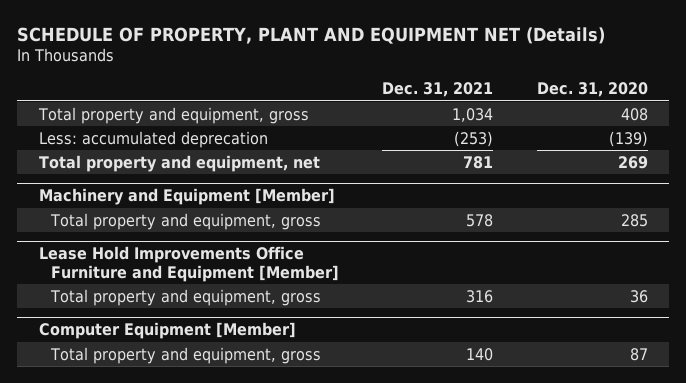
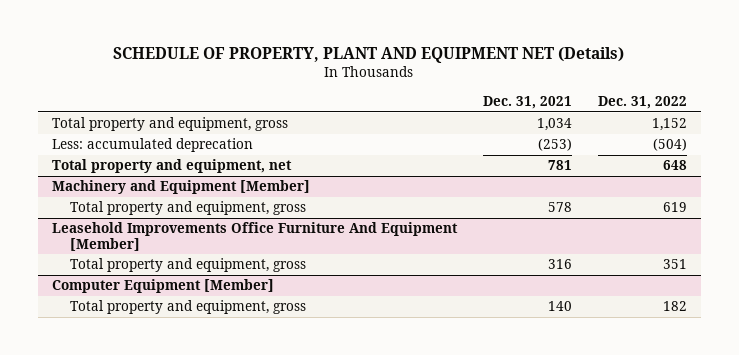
[536,82,648,98] Dec. 31, 2020 -> none
none -> [598,95,688,109] Dec. 31, 2022
[38,246,340,282] Lease Hold Improvements Office Furniture and Equipment [Member] -> [51,222,458,251] Leasehold Improvements Office Furniture And Equipment [Member]

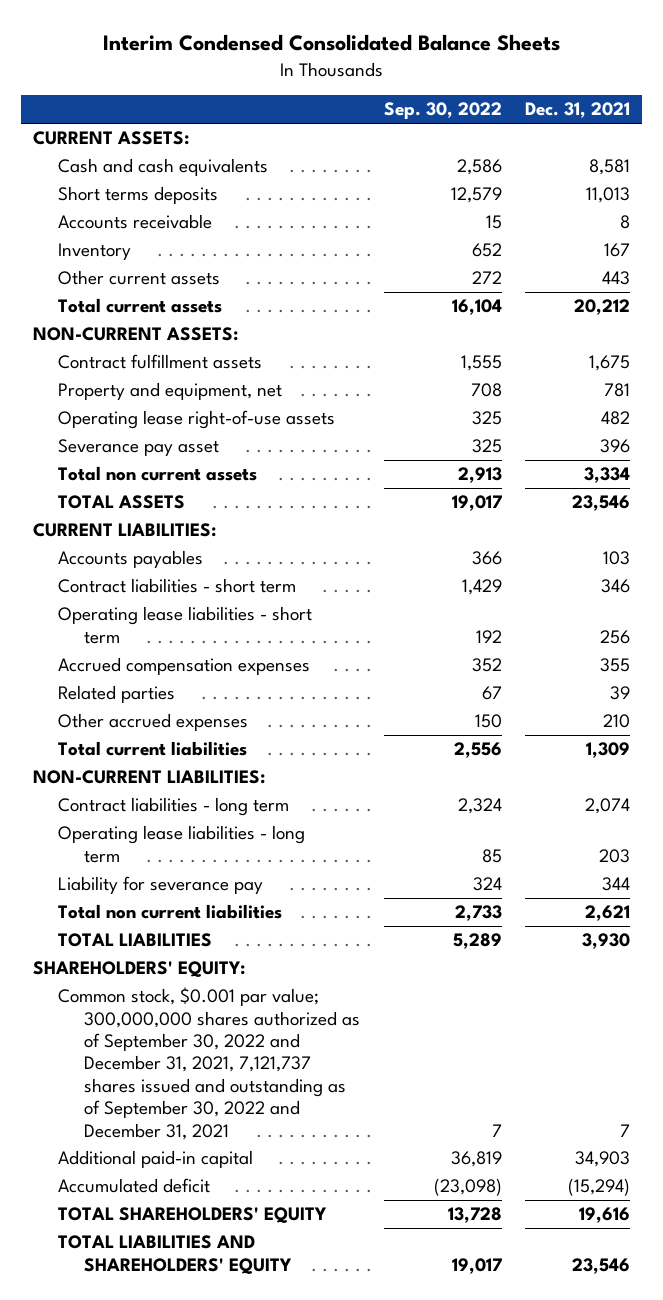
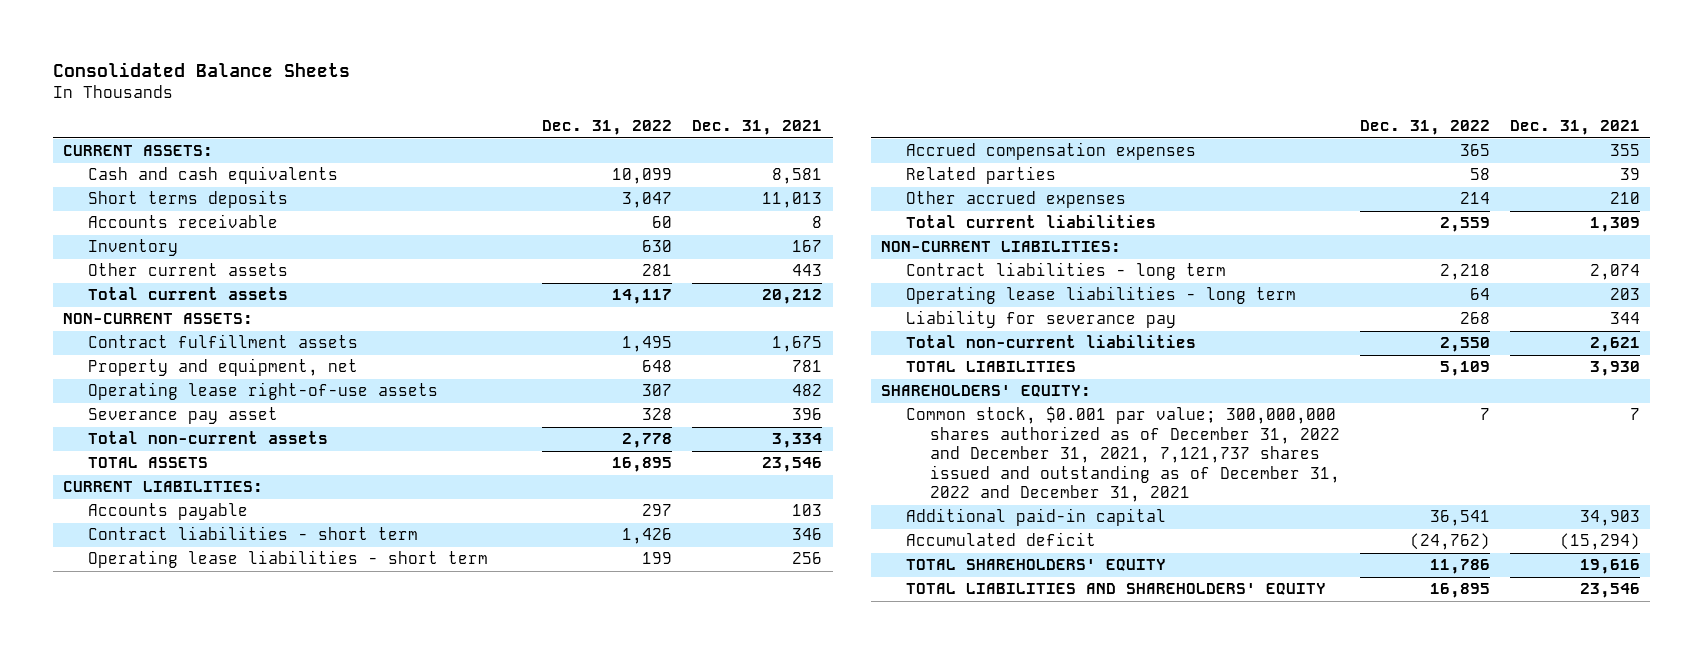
[102,34,560,52] Interim Condensed Consolidated Balance Sheets -> [53,62,351,78] Consolidated Balance Sheets
[383,102,502,120] Sep. 30, 2022 -> none
none -> [542,119,673,135] Dec. 31, 2022
[58,466,258,482] Total non current assets -> [87,431,328,445] Total non-current assets
[58,550,204,569] Accounts payables -> [87,503,248,521] Accounts payable
[58,904,283,920] Total non current liabilities -> [905,335,1196,349] Total non-current liabilities
[58,987,360,1140] Common stock, $0.001 par value; 300,000,000 shares authorized as of September 30, 2022 and December 31, 2021, 7,121,737 shares issued and outstanding as of September 30, 2022 and December 31, 2021 -> [905,406,1340,503] Common stock, $0.001 par value; 300,000,000 shares authorized as of December 31, 2022 and December 31, 2021, 7,121,737 shares issued and outstanding as of December 31, 2022 and December 31, 2021

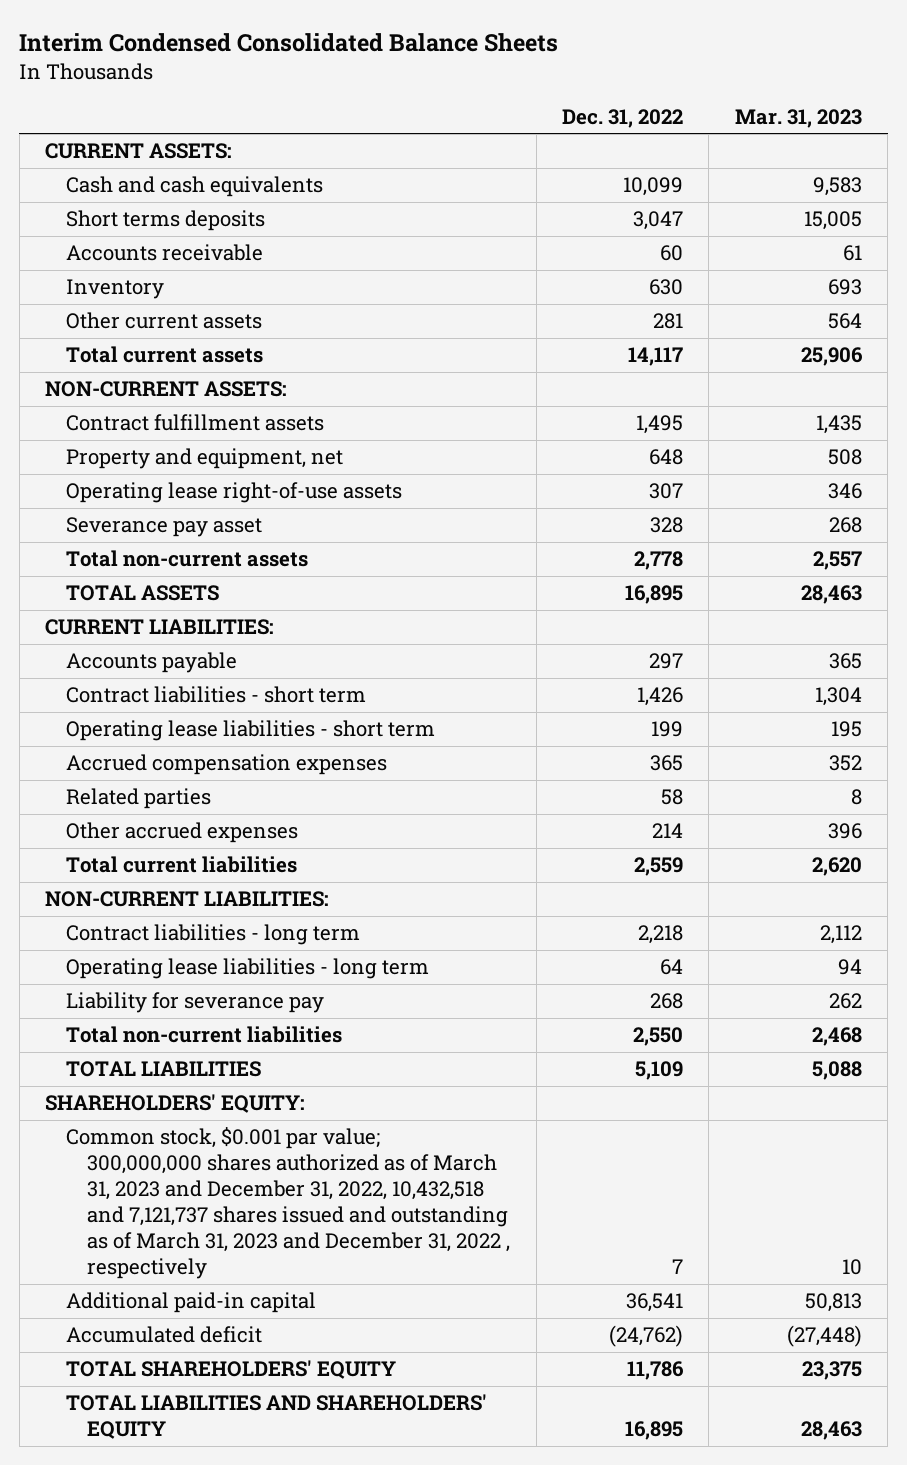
[53,62,351,78] Consolidated Balance Sheets -> [19,33,559,53] Interim Condensed Consolidated Balance Sheets
[692,119,823,135] Dec. 31, 2021 -> none
none -> [734,108,862,128] Mar. 31, 2023
[905,406,1340,503] Common stock, $0.001 par value; 300,000,000 shares authorized as of December 31, 2022 and December 31, 2021, 7,121,737 shares issued and outstanding as of December 31, 2022 and December 31, 2021 -> [66,1127,511,1280] Common stock, $0.001 par value; 300,000,000 shares authorized as of March 31, 2023 and December 31, 2022, 10,432,518 and 7,121,737 shares issued and outstanding as of March 31, 2023 and December 31, 2022 , respectively

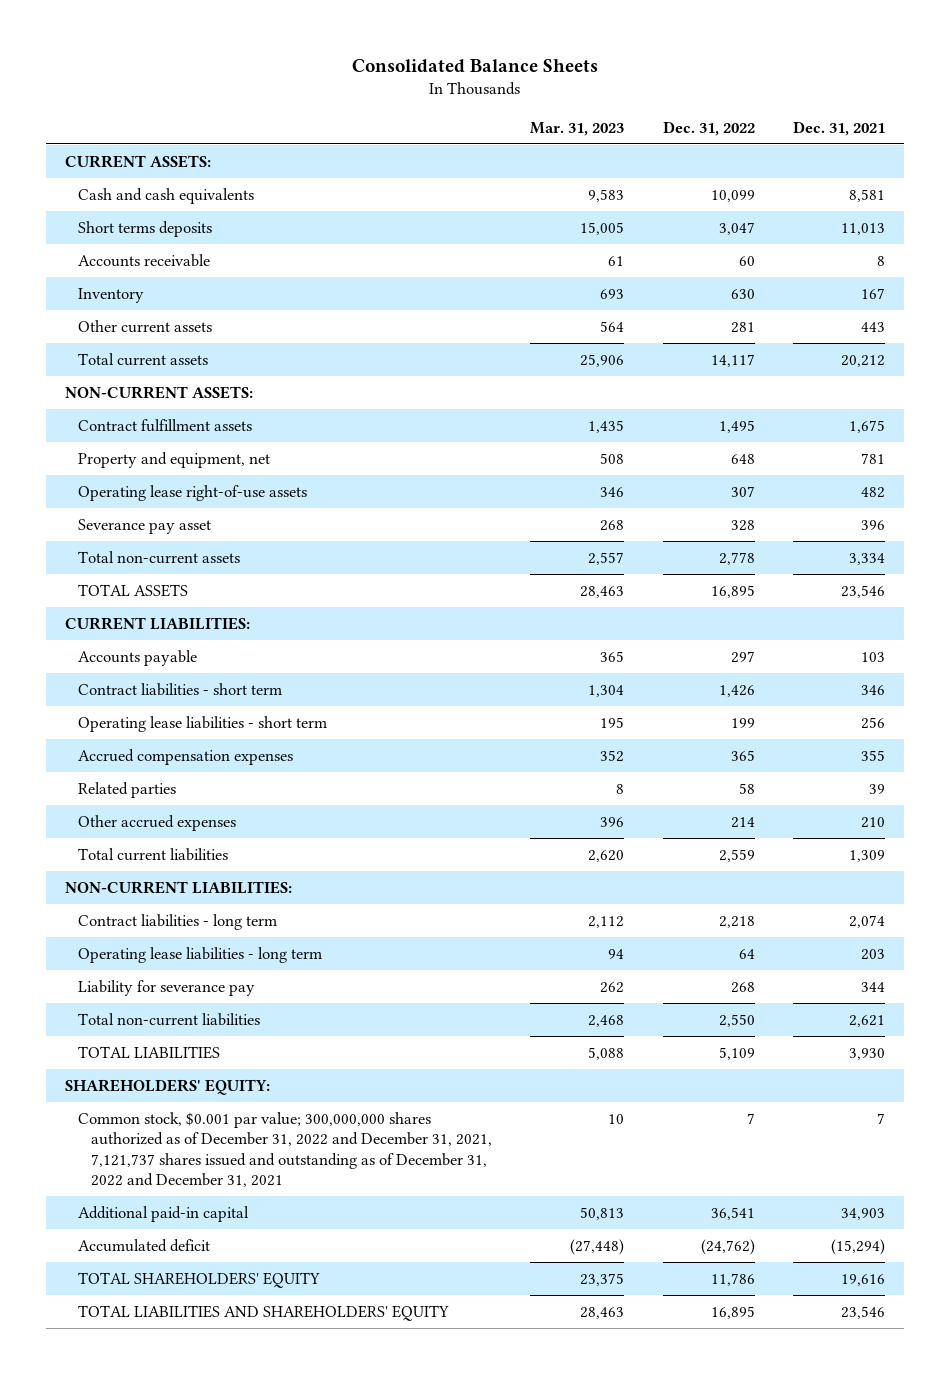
[19,33,559,53] Interim Condensed Consolidated Balance Sheets -> [352,58,599,73] Consolidated Balance Sheets
none -> [793,120,886,136] Dec. 31, 2021
[66,1127,511,1280] Common stock, $0.001 par value; 300,000,000 shares authorized as of March 31, 2023 and December 31, 2022, 10,432,518 and 7,121,737 shares issued and outstanding as of March 31, 2023 and December 31, 2022 , respectively -> [78,1112,492,1187] Common stock, $0.001 par value; 300,000,000 shares authorized as of December 31, 2022 and December 31, 2021, 7,121,737 shares issued and outstanding as of December 31, 2022 and December 31, 2021

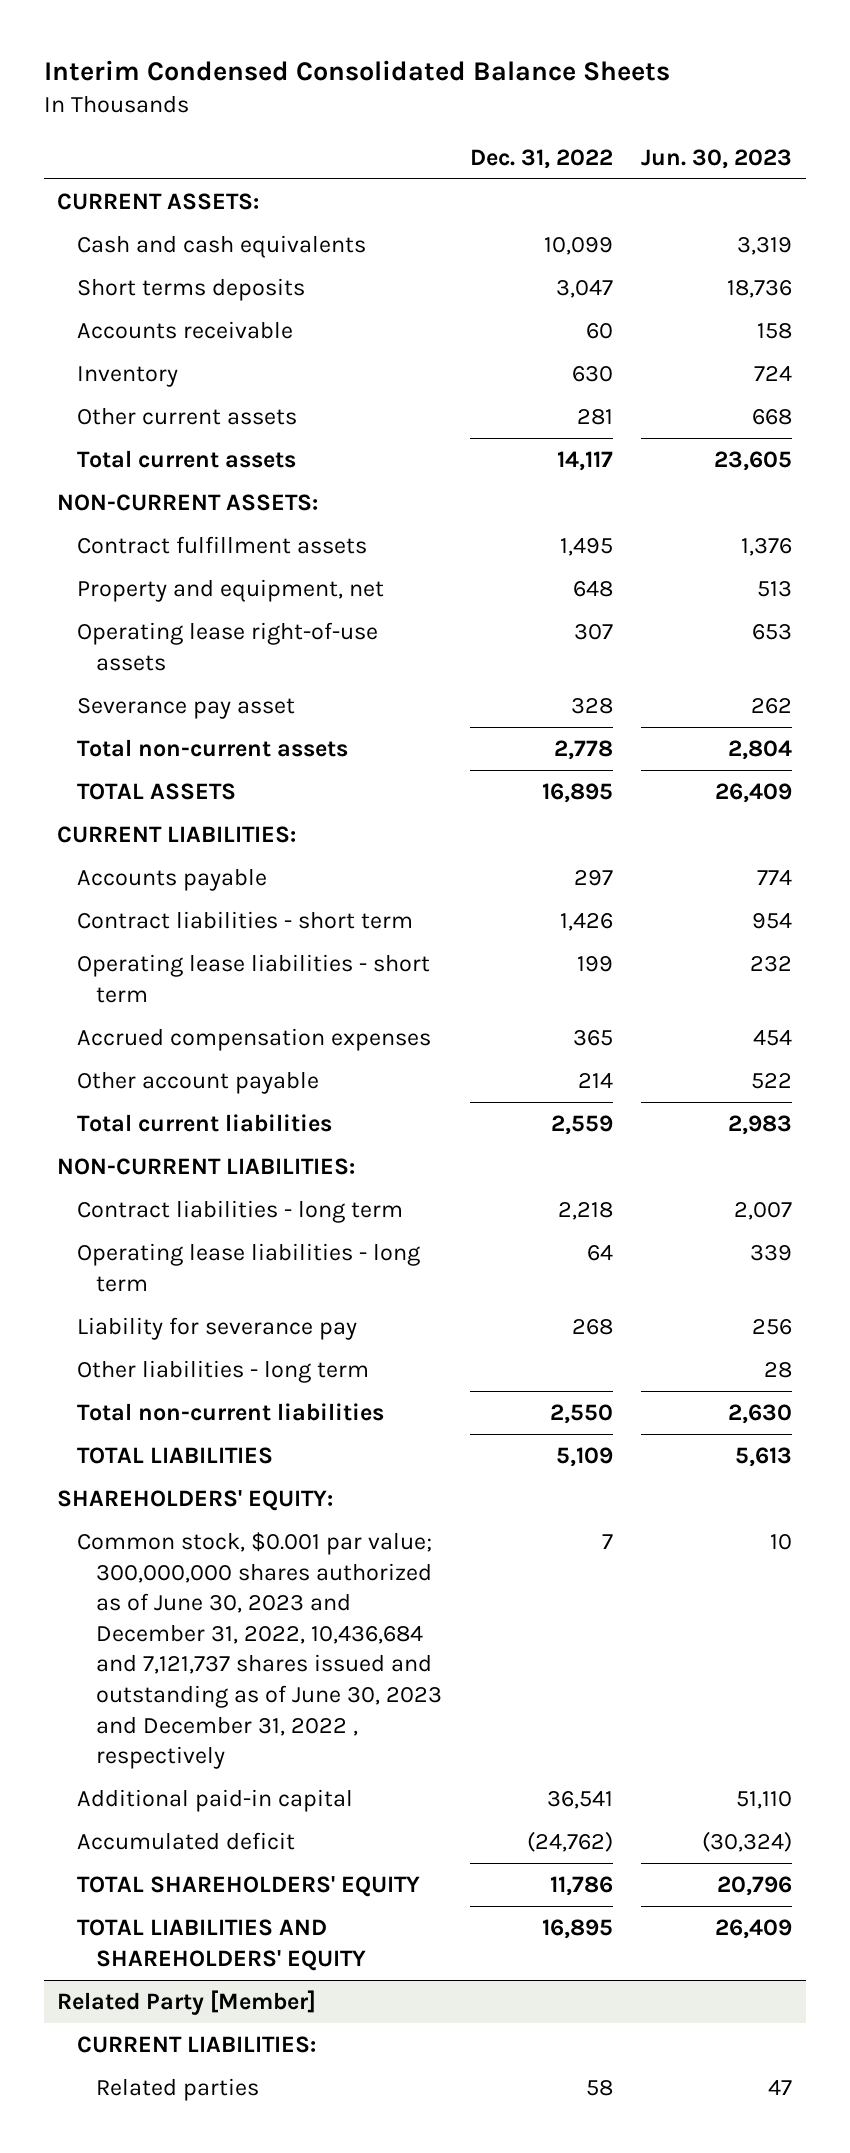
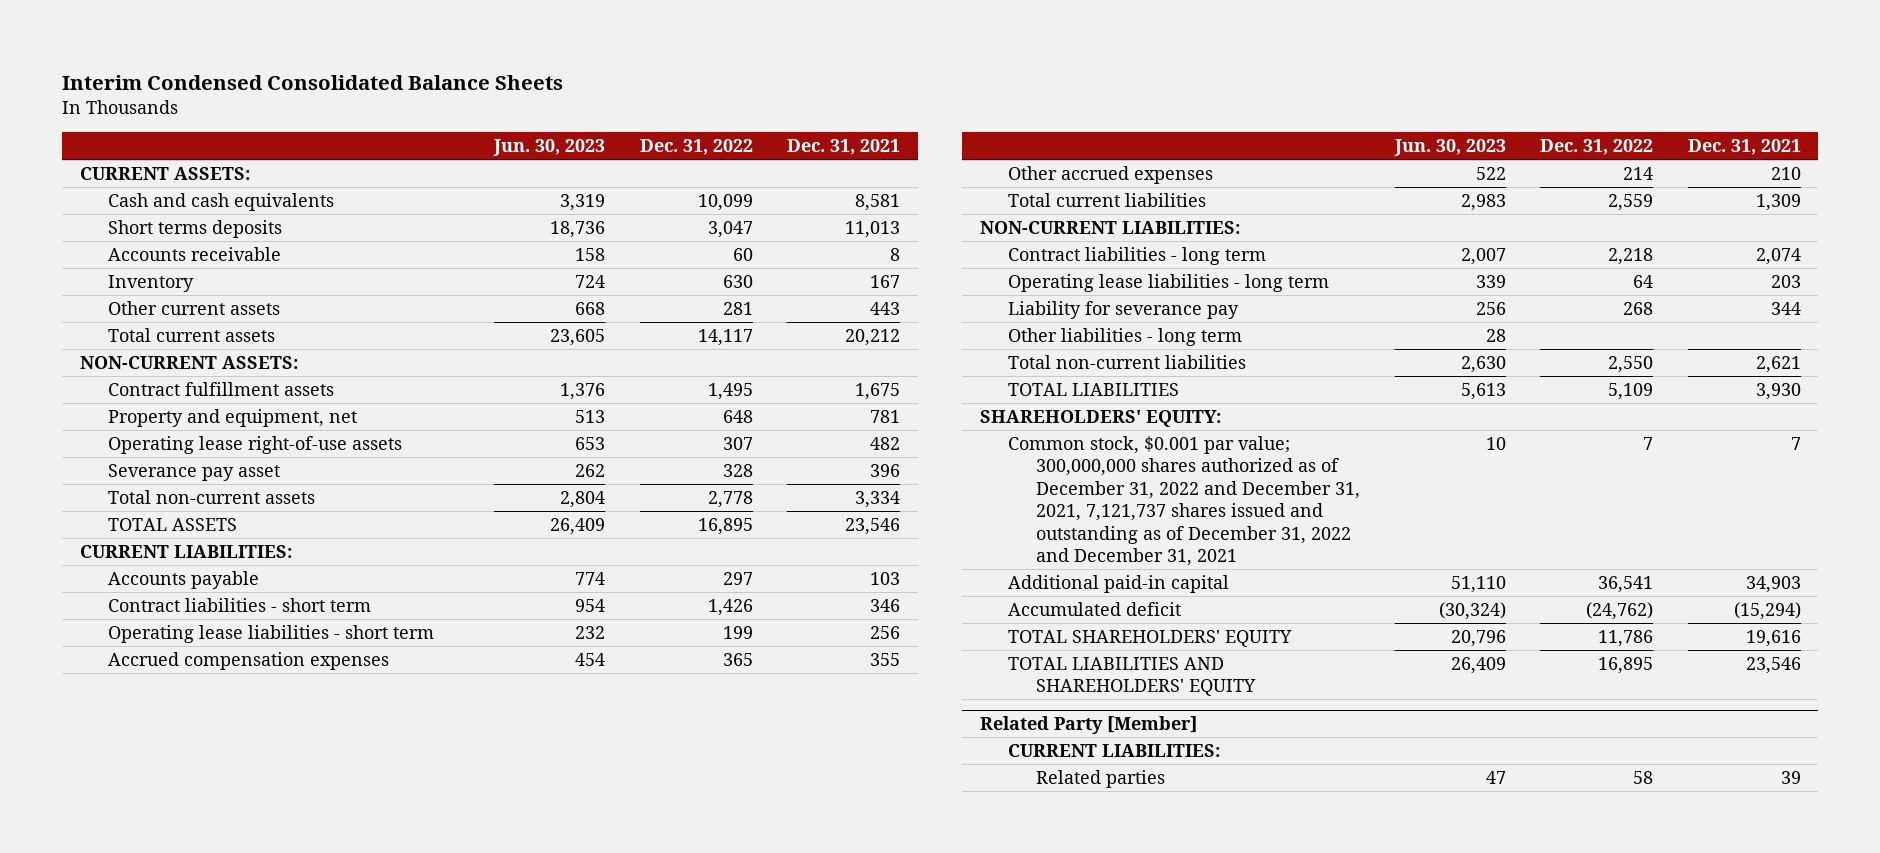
none -> [787,139,901,156] Dec. 31, 2021
[76,1070,319,1094] Other account payable -> [1007,165,1213,184] Other accrued expenses
[76,1531,443,1770] Common stock, $0.001 par value; 300,000,000 shares authorized as of June 30, 2023 and December 31, 2022, 10,436,684 and 7,121,737 shares issued and outstanding as of June 30, 2023 and December 31, 2022 , respectively -> [1007,435,1361,567] Common stock, $0.001 par value; 300,000,000 shares authorized as of December 31, 2022 and December 31, 2021, 7,121,737 shares issued and outstanding as of December 31, 2022 and December 31, 2021

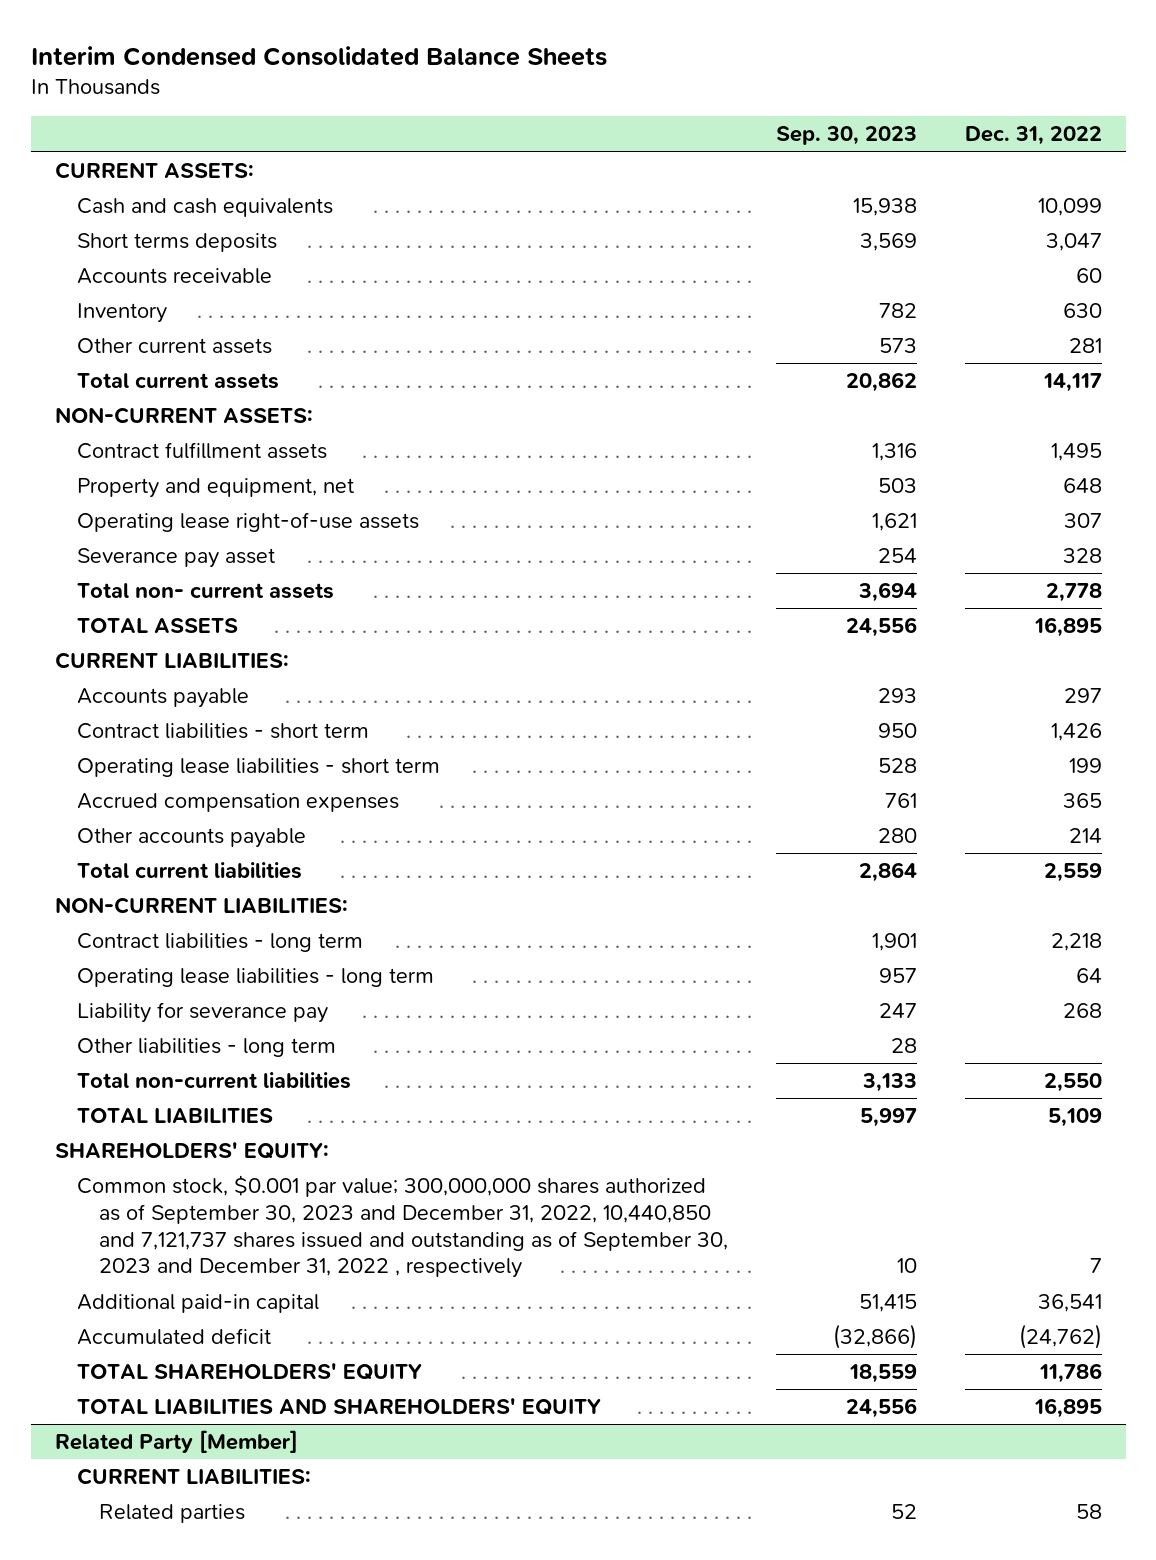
[493,139,606,157] Jun. 30, 2023 -> none
[787,139,901,156] Dec. 31, 2021 -> none
none -> [775,126,917,146] Sep. 30, 2023
[107,489,315,504] Total non-current assets -> [76,583,334,600] Total non- current assets
[1007,165,1213,184] Other accrued expenses -> [76,828,306,849] Other accounts payable
[1007,435,1361,567] Common stock, $0.001 par value; 300,000,000 shares authorized as of December 31, 2022 and December 31, 2021, 7,121,737 shares issued and outstanding as of December 31, 2022 and December 31, 2021 -> [76,1175,728,1279] Common stock, $0.001 par value; 300,000,000 shares authorized as of September 30, 2023 and December 31, 2022, 10,440,850 and 7,121,737 shares issued and outstanding as of September 30, 2023 and December 31, 2022 , respectively

